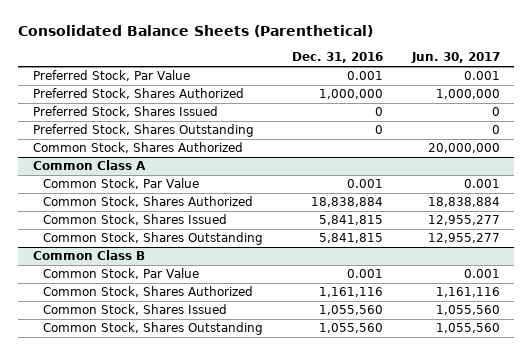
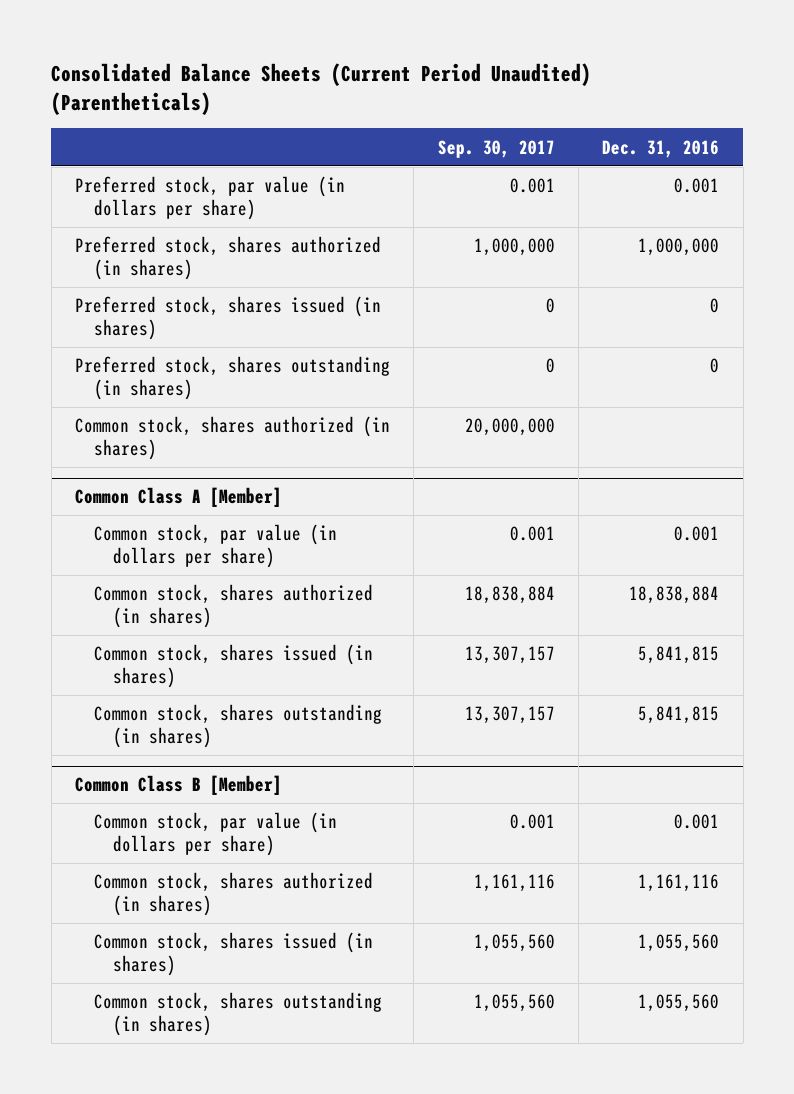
[18,25,374,38] Consolidated Balance Sheets (Parenthetical) -> [51,62,592,115] Consolidated Balance Sheets (Current Period Unaudited) (Parentheticals)
[410,52,500,64] Jun. 30, 2017 -> none
none -> [437,139,555,158] Sep. 30, 2017
[32,70,190,82] Preferred Stock, Par Value -> [75,176,346,220] Preferred stock, par value (in dollars per share)
[32,88,244,100] Preferred Stock, Shares Authorized -> [75,236,382,280] Preferred stock, shares authorized (in shares)
[32,106,218,118] Preferred Stock, Shares Issued -> [75,296,382,340] Preferred stock, shares issued (in shares)
[32,124,254,138] Preferred Stock, Shares Outstanding -> [75,356,391,400] Preferred stock, shares outstanding (in shares)
[32,142,243,154] Common Stock, Shares Authorized -> [75,416,391,460] Common stock, shares authorized (in shares)
[32,160,146,171] Common Class A -> [75,487,283,508] Common Class A [Member]
[42,178,199,190] Common Stock, Par Value -> [94,524,338,568] Common stock, par value (in dollars per share)
[42,196,253,208] Common Stock, Shares Authorized -> [94,584,374,628] Common stock, shares authorized (in shares)
[42,214,227,226] Common Stock, Shares Issued -> [94,644,374,688] Common stock, shares issued (in shares)
[42,232,263,246] Common Stock, Shares Outstanding -> [94,704,383,748] Common stock, shares outstanding (in shares)
[32,250,145,261] Common Class B -> [75,775,283,796] Common Class B [Member]
[42,268,199,280] Common Stock, Par Value -> [94,812,338,856] Common stock, par value (in dollars per share)
[42,286,253,298] Common Stock, Shares Authorized -> [94,872,374,916] Common stock, shares authorized (in shares)
[42,304,227,316] Common Stock, Shares Issued -> [94,932,374,976] Common stock, shares issued (in shares)
[42,322,263,336] Common Stock, Shares Outstanding -> [94,992,383,1036] Common stock, shares outstanding (in shares)

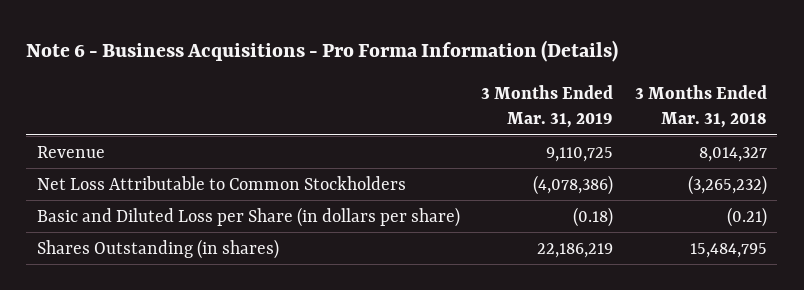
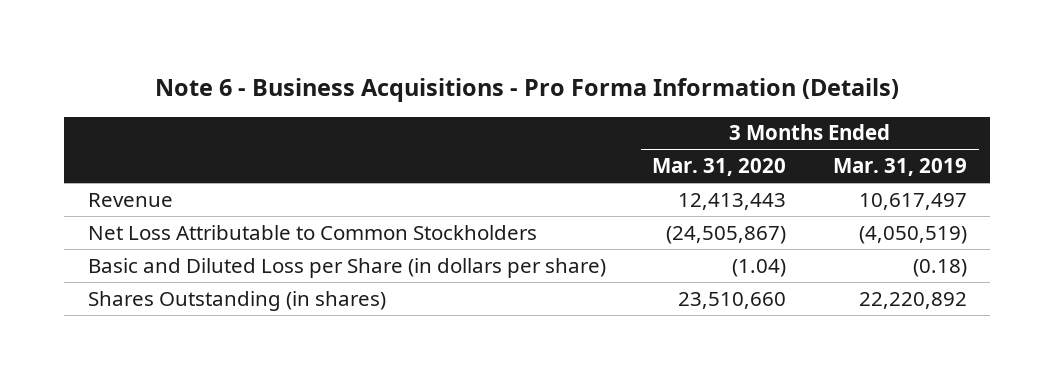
[634,84,767,129] 3 Months Ended Mar. 31, 2018 -> none
none -> [652,158,787,177] Mar. 31, 2020
[546,146,614,162] 9,110,725 -> [858,192,967,210] 10,617,497
[533,174,614,195] (4,078,386) -> [858,225,967,244] (4,050,519)
[537,242,614,258] 22,186,219 -> [858,291,967,309] 22,220,892

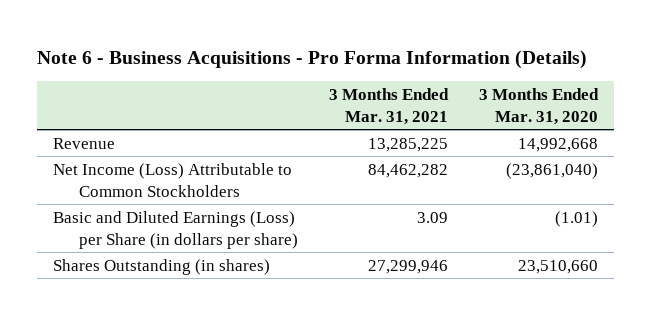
[832,158,967,177] Mar. 31, 2019 -> none
none -> [329,87,450,125] 3 Months Ended Mar. 31, 2021
[678,192,787,210] 12,413,443 -> [518,137,599,152] 14,992,668
[87,224,537,240] Net Loss Attributable to Common Stockholders -> [52,162,292,197] Net Income (Loss) Attributable to Common Stockholders
[666,225,787,244] (24,505,867) -> [506,162,599,179] (23,861,040)
[87,257,606,278] Basic and Diluted Loss per Share (in dollars per share) -> [52,210,299,249] Basic and Diluted Earnings (Loss) per Share (in dollars per share)
[732,258,787,277] (1.04) -> [555,210,599,227] (1.01)

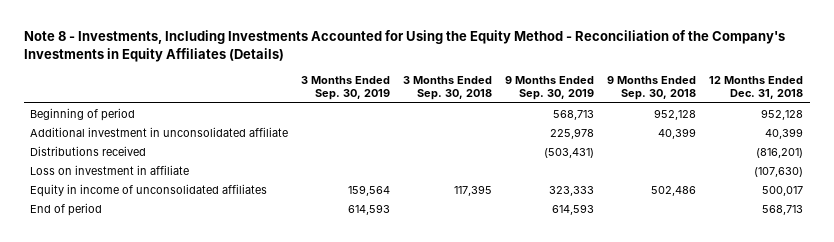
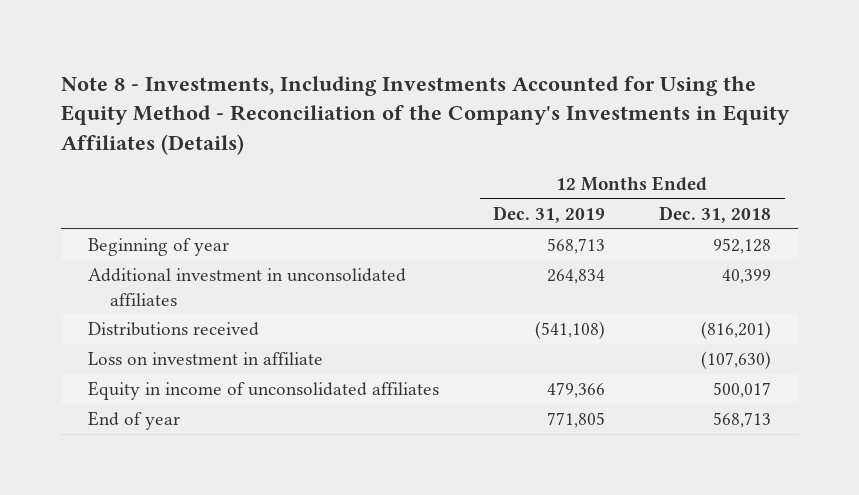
[301,75,391,100] 3 Months Ended Sep. 30, 2019 -> none
[403,75,493,100] 3 Months Ended Sep. 30, 2018 -> none
[505,75,595,100] 9 Months Ended Sep. 30, 2019 -> none
[607,75,697,100] 9 Months Ended Sep. 30, 2018 -> none
none -> [493,206,606,224] Dec. 31, 2019
[30,107,136,121] Beginning of period -> [88,238,230,257] Beginning of year
[30,126,289,137] Additional investment in unconsolidated affiliate -> [88,268,407,306] Additional investment in unconsolidated affiliates
[30,202,103,216] End of period -> [88,411,181,431] End of year

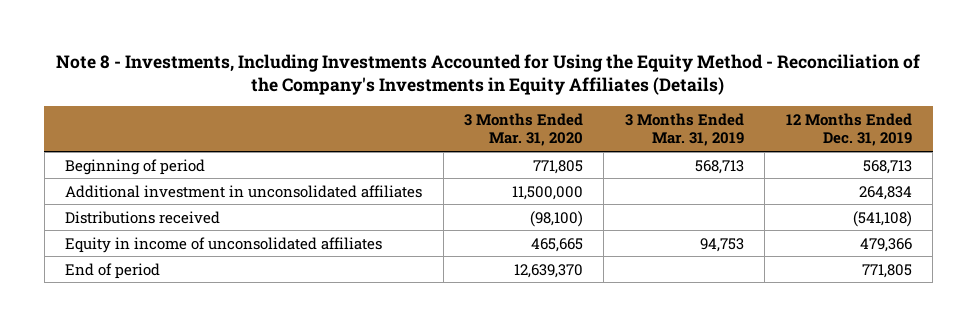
[659,206,772,224] Dec. 31, 2018 -> none
none -> [463,112,583,147] 3 Months Ended Mar. 31, 2020
none -> [624,112,744,147] 3 Months Ended Mar. 31, 2019
[88,238,230,257] Beginning of year -> [65,158,206,175] Beginning of period
[88,352,324,366] Loss on investment in affiliate -> none
[88,411,181,431] End of year -> [65,262,161,279] End of period

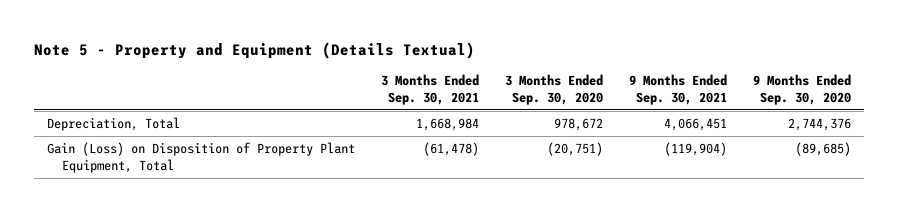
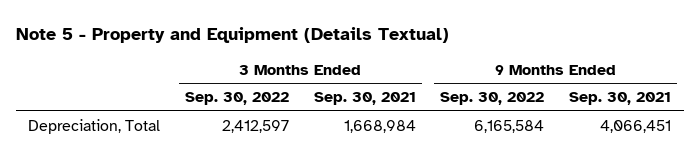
[505,74,604,106] 3 Months Ended Sep. 30, 2020 -> none
[753,74,852,106] 9 Months Ended Sep. 30, 2020 -> none
none -> [184,92,289,106] Sep. 30, 2022
none -> [440,92,545,106] Sep. 30, 2022
[47,142,356,173] Gain (Loss) on Disposition of Property Plant Equipment, Total -> none

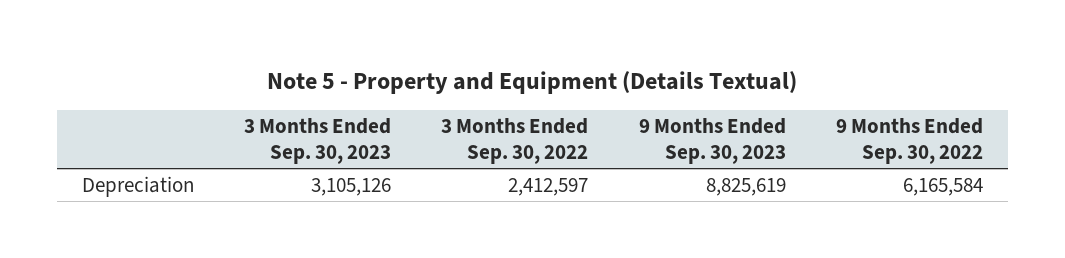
[313,92,416,106] Sep. 30, 2021 -> none
[569,92,672,106] Sep. 30, 2021 -> none
none -> [244,118,392,165] 3 Months Ended Sep. 30, 2023
none -> [638,118,786,165] 9 Months Ended Sep. 30, 2023
[28,119,161,135] Depreciation, Total -> [82,175,195,197] Depreciation

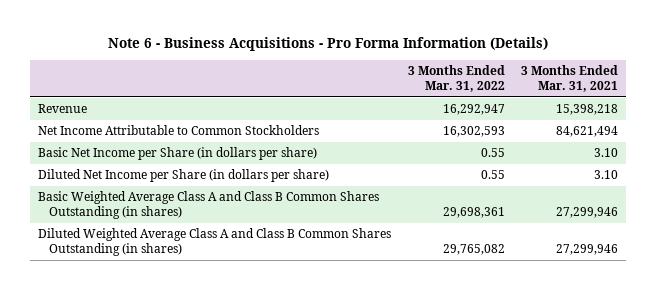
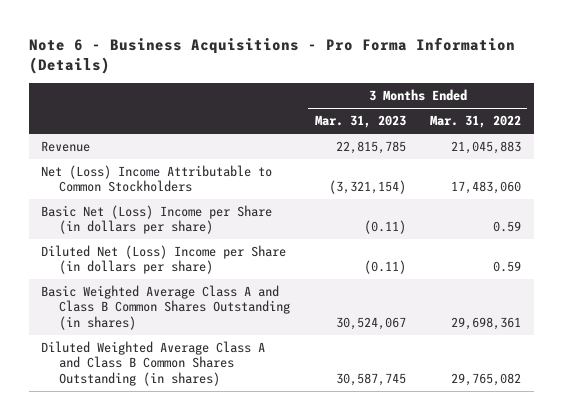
[521,65,619,93] 3 Months Ended Mar. 31, 2021 -> none
none -> [314,115,406,129] Mar. 31, 2023
[442,104,505,116] 16,292,947 -> [451,141,522,155] 21,045,883
[38,125,320,136] Net Income Attributable to Common Stockholders -> [41,165,273,193] Net (Loss) Income Attributable to Common Stockholders
[442,126,505,138] 16,302,593 -> [451,181,522,195] 17,483,060
[38,147,318,161] Basic Net Income per Share (in dollars per share) -> [41,205,273,235] Basic Net (Loss) Income per Share (in dollars per share)
[480,148,505,158] 0.55 -> [493,221,522,233] 0.59
[38,169,330,183] Diluted Net Income per Share (in dollars per share) -> [41,245,287,275] Diluted Net (Loss) Income per Share (in dollars per share)
[480,170,505,180] 0.55 -> [493,261,522,273] 0.59

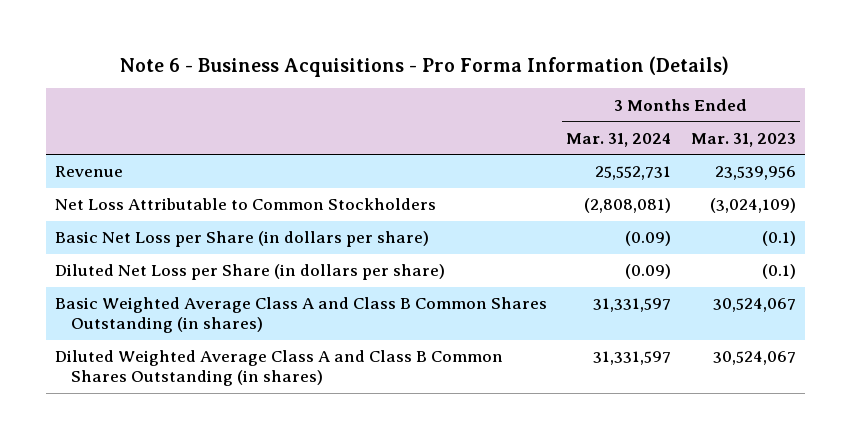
[430,115,522,129] Mar. 31, 2022 -> none
none -> [566,132,672,147] Mar. 31, 2024
[335,141,406,155] 22,815,785 -> [714,166,796,181] 23,539,956
[41,165,273,193] Net (Loss) Income Attributable to Common Stockholders -> [55,198,437,211] Net Loss Attributable to Common Stockholders
[328,180,406,195] (3,321,154) -> [709,198,796,214] (3,024,109)
[41,205,273,235] Basic Net (Loss) Income per Share (in dollars per share) -> [55,231,430,248] Basic Net Loss per Share (in dollars per share)
[363,220,406,235] (0.11) -> [761,231,796,247] (0.1)
[41,245,287,275] Diluted Net (Loss) Income per Share (in dollars per share) -> [55,264,446,281] Diluted Net Loss per Share (in dollars per share)
[363,260,406,275] (0.11) -> [761,264,796,280] (0.1)
[335,372,406,386] 30,587,745 -> [712,351,796,366] 30,524,067

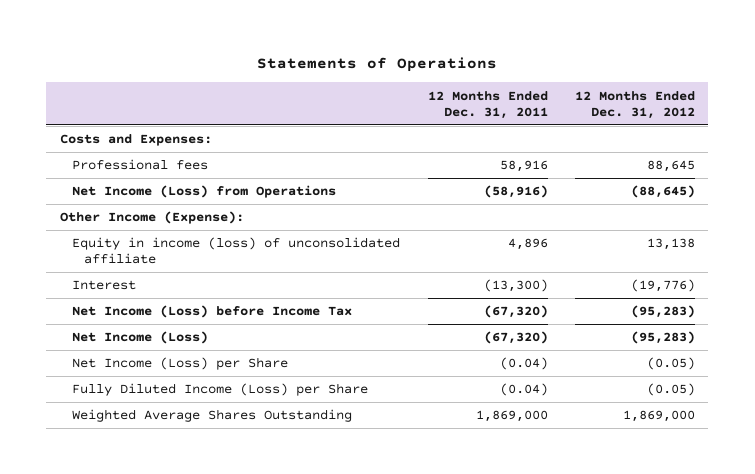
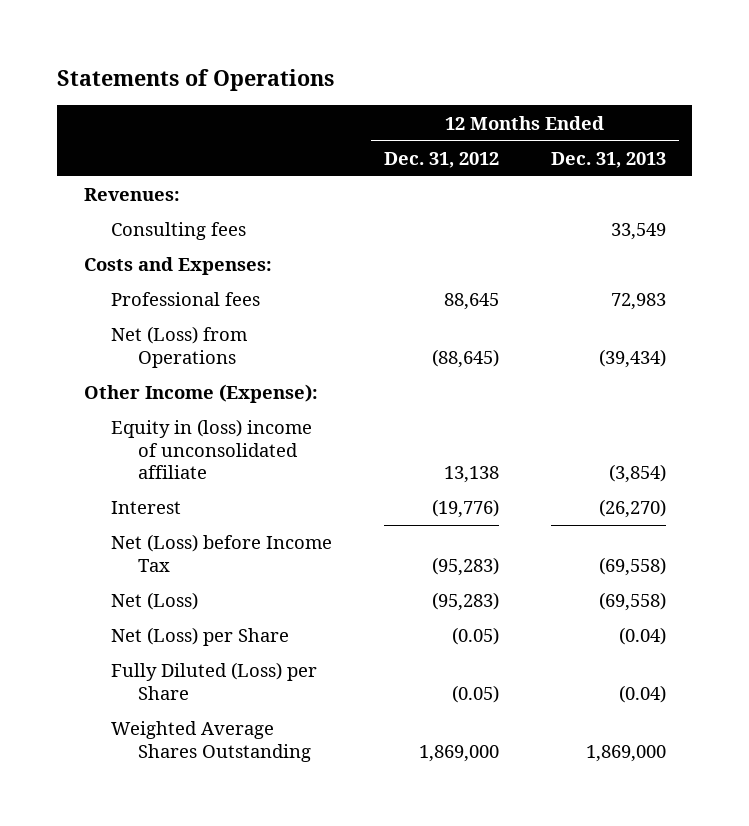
[427,90,548,119] 12 Months Ended Dec. 31, 2011 -> none
none -> [550,151,666,168] Dec. 31, 2013
none -> [83,188,180,202] Revenues:
none -> [110,222,246,241] Consulting fees
[72,185,337,199] Net Income (Loss) from Operations -> [110,326,247,368] Net (Loss) from Operations
[72,237,401,265] Equity in income (loss) of unconsolidated affiliate -> [110,419,312,479] Equity in (loss) income of unconsolidated affiliate
[72,305,353,319] Net Income (Loss) before Income Tax -> [110,534,332,572] Net (Loss) before Income Tax
[72,331,209,345] Net Income (Loss) -> [110,592,198,611] Net (Loss)
[72,357,289,371] Net Income (Loss) per Share -> [110,627,289,647] Net (Loss) per Share
[72,383,369,397] Fully Diluted Income (Loss) per Share -> [110,662,317,700] Fully Diluted (Loss) per Share

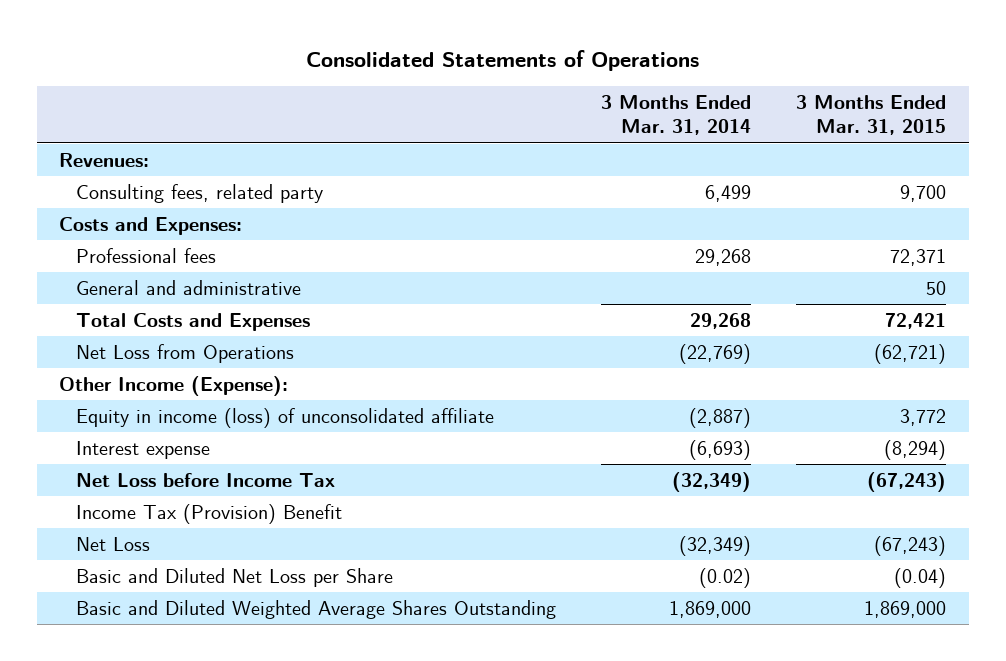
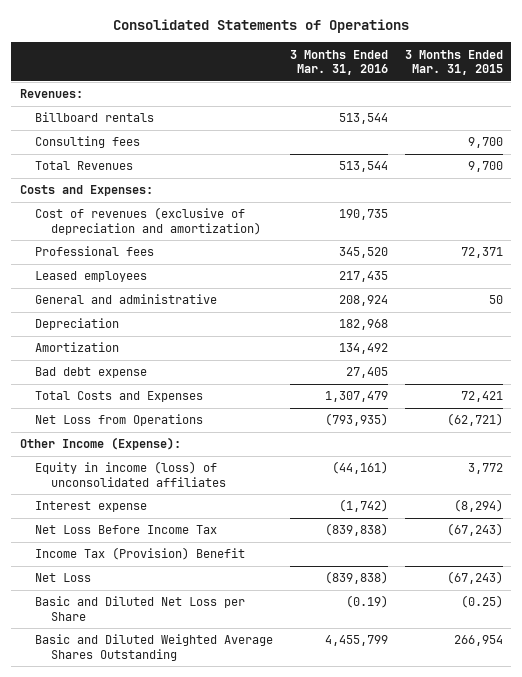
[601,95,752,136] 3 Months Ended Mar. 31, 2014 -> none
none -> [289,49,388,76] 3 Months Ended Mar. 31, 2016
none -> [35,112,155,123] Billboard rentals
none -> [35,136,141,149] Consulting fees
[75,183,323,203] Consulting fees, related party -> [35,161,134,171] Total Revenues
none -> [35,207,261,236] Cost of revenues (exclusive of depreciation and amortization)
none -> [35,271,148,283] Leased employees
none -> [35,318,120,331] Depreciation
none -> [35,342,120,353] Amortization
none -> [35,367,148,379] Bad debt expense
[75,407,494,428] Equity in income (loss) of unconsolidated affiliate -> [35,461,226,488] Equity in income (loss) of unconsolidated affiliates
[75,472,335,487] Net Loss before Income Tax -> [35,525,218,535] Net Loss Before Income Tax
[894,567,947,588] (0.04) -> [460,595,503,609] (0.25)
[864,600,947,618] 1,869,000 -> [453,635,503,647] 266,954

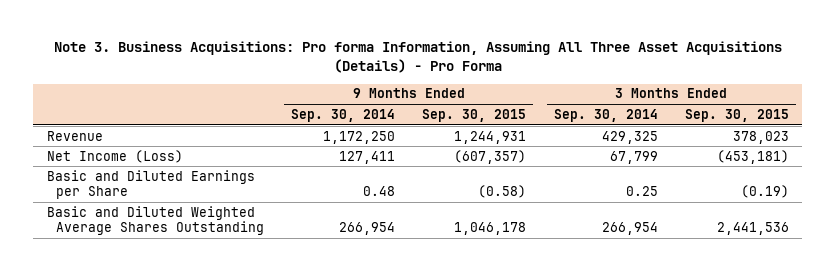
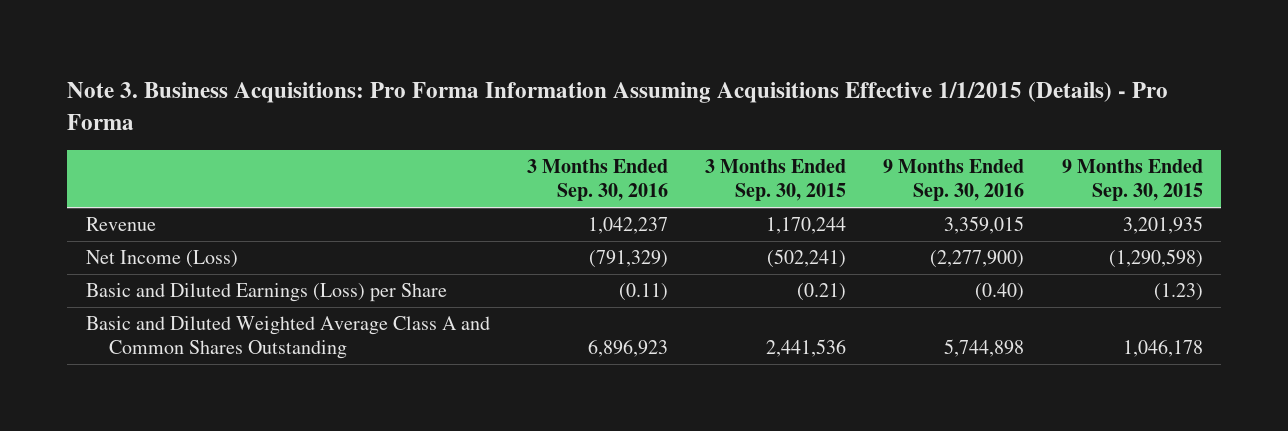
[53,41,782,74] Note 3. Business Acquisitions: Pro forma Information, Assuming All Three Asset Acquisitions (Details) - Pro Forma -> [67,82,1169,130] Note 3. Business Acquisitions: Pro Forma Information Assuming Acquisitions Effective 1/1/2015 (Details) - Pro Forma
[291,108,396,122] Sep. 30, 2014 -> none
[553,108,658,122] Sep. 30, 2014 -> none
none -> [526,159,668,202] 3 Months Ended Sep. 30, 2016
none -> [883,159,1025,202] 9 Months Ended Sep. 30, 2016
[454,130,527,144] 1,244,931 -> [1122,216,1203,235] 3,201,935
[732,130,789,144] 378,023 -> [766,217,847,235] 1,170,244
[454,149,527,164] (607,357) -> [1108,249,1203,269] (1,290,598)
[716,149,789,164] (453,181) -> [767,249,847,269] (502,241)
[46,169,255,200] Basic and Diluted Earnings per Share -> [85,283,447,303] Basic and Diluted Earnings (Loss) per Share
[478,185,527,199] (0.58) -> [1153,283,1203,302] (1.23)
[740,185,789,199] (0.19) -> [797,283,847,302] (0.21)
[46,205,265,236] Basic and Diluted Weighted Average Shares Outstanding -> [85,316,490,360] Basic and Diluted Weighted Average Class A and Common Shares Outstanding

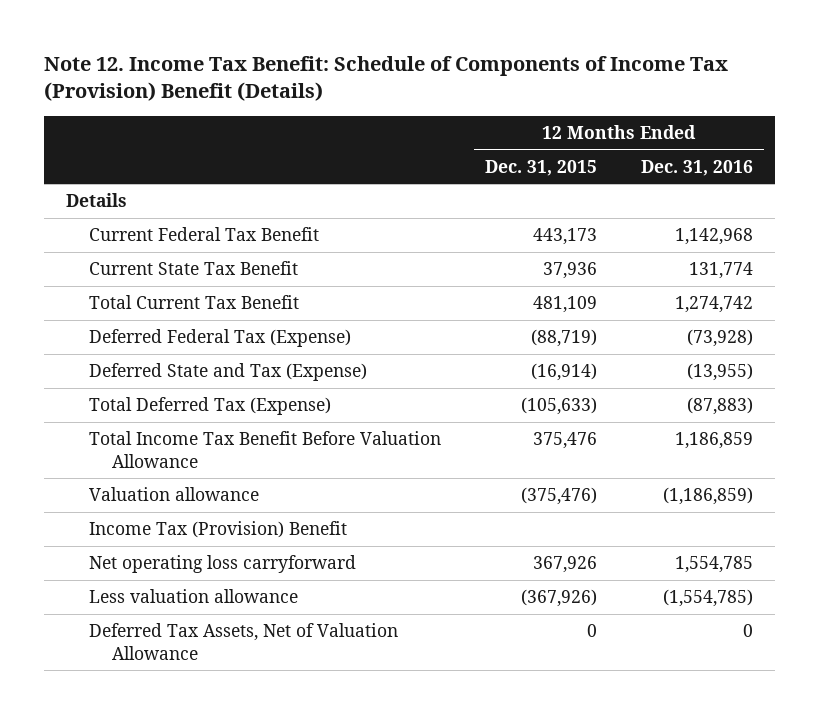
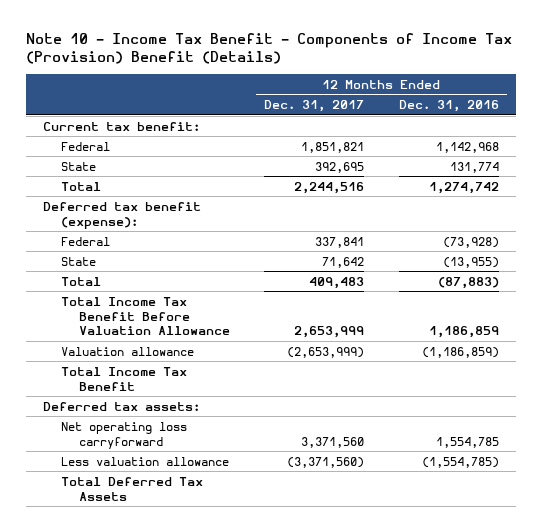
[43,55,728,102] Note 12. Income Tax Benefit: Schedule of Components of Income Tax (Provision) Benefit (Details) -> [25,32,512,65] Note 10 - Income Tax Benefit - Components of Income Tax (Provision) Benefit (Details)
[484,159,597,176] Dec. 31, 2015 -> none
none -> [264,99,365,112] Dec. 31, 2017
[65,193,127,208] Details -> none
none -> [42,121,200,131] Current tax benefit:
[88,227,319,242] Current Federal Tax Benefit -> [60,141,110,151] Federal
[88,261,298,276] Current State Tax Benefit -> [60,161,96,171] State
[88,295,299,310] Total Current Tax Benefit -> [60,181,101,191] Total
none -> [42,201,201,229] Deferred tax benefit (expense):
[88,329,351,348] Deferred Federal Tax (Expense) -> [60,236,110,246] Federal
[88,363,367,382] Deferred State and Tax (Expense) -> [60,256,96,266] State
[88,397,331,416] Total Deferred Tax (Expense) -> [60,276,101,286] Total
[88,521,347,539] Income Tax (Provision) Benefit -> [60,366,187,391] Total Income Tax Benefit
none -> [42,401,200,411] Deferred tax assets:
[88,623,398,660] Deferred Tax Assets, Net of Valuation Allowance -> none
none -> [60,476,203,501] Total Deferred Tax Assets

